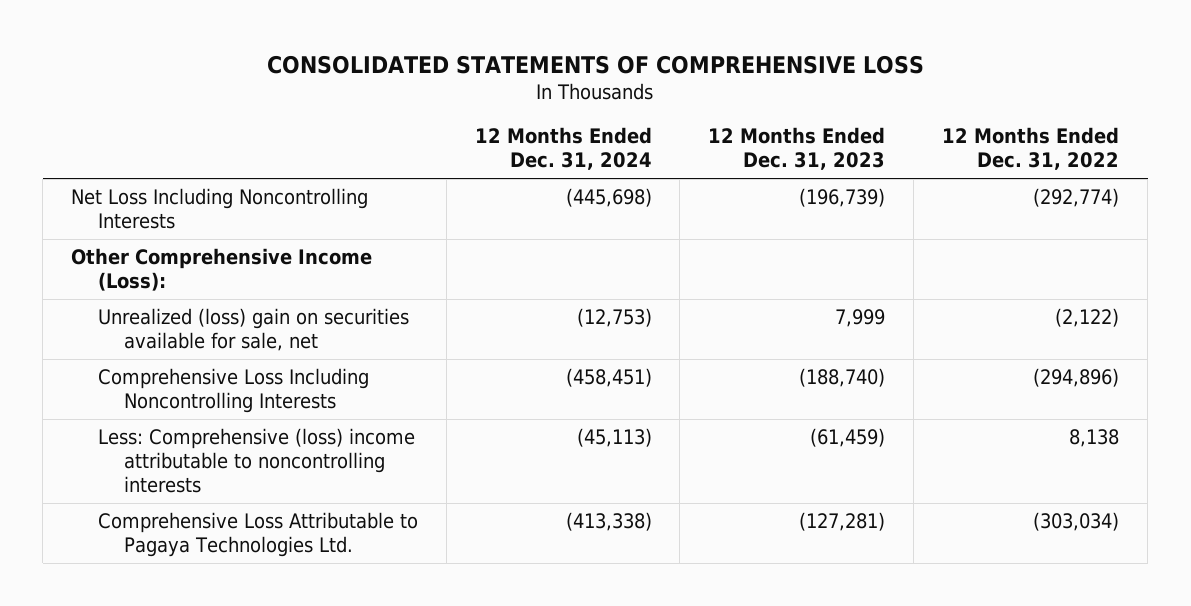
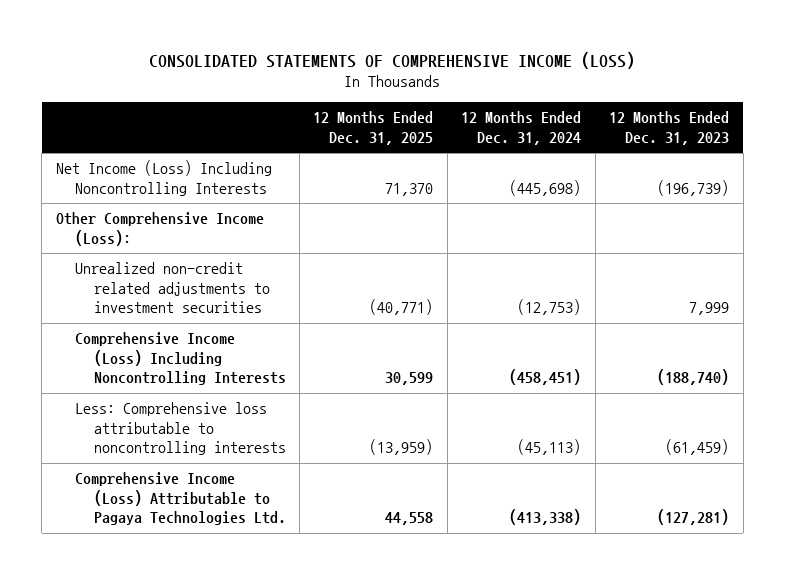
[267,54,925,74] CONSOLIDATED STATEMENTS OF COMPREHENSIVE LOSS -> [149,51,636,69] CONSOLIDATED STATEMENTS OF COMPREHENSIVE INCOME (LOSS)
[942,127,1120,171] 12 Months Ended Dec. 31, 2022 -> none
none -> [313,111,434,145] 12 Months Ended Dec. 31, 2025
[71,188,369,229] Net Loss Including Noncontrolling Interests -> [55,160,272,196] Net Income (Loss) Including Noncontrolling Interests
[97,308,409,351] Unrealized (loss) gain on securities available for sale, net -> [74,262,270,314] Unrealized non-credit related adjustments to investment securities
[97,368,369,413] Comprehensive Loss Including Noncontrolling Interests -> [74,332,286,386] Comprehensive Income (Loss) Including Noncontrolling Interests
[97,428,415,493] Less: Comprehensive (loss) income attributable to noncontrolling interests -> [74,402,286,456] Less: Comprehensive loss attributable to noncontrolling interests
[97,512,418,557] Comprehensive Loss Attributable to Pagaya Technologies Ltd. -> [74,472,286,526] Comprehensive Income (Loss) Attributable to Pagaya Technologies Ltd.

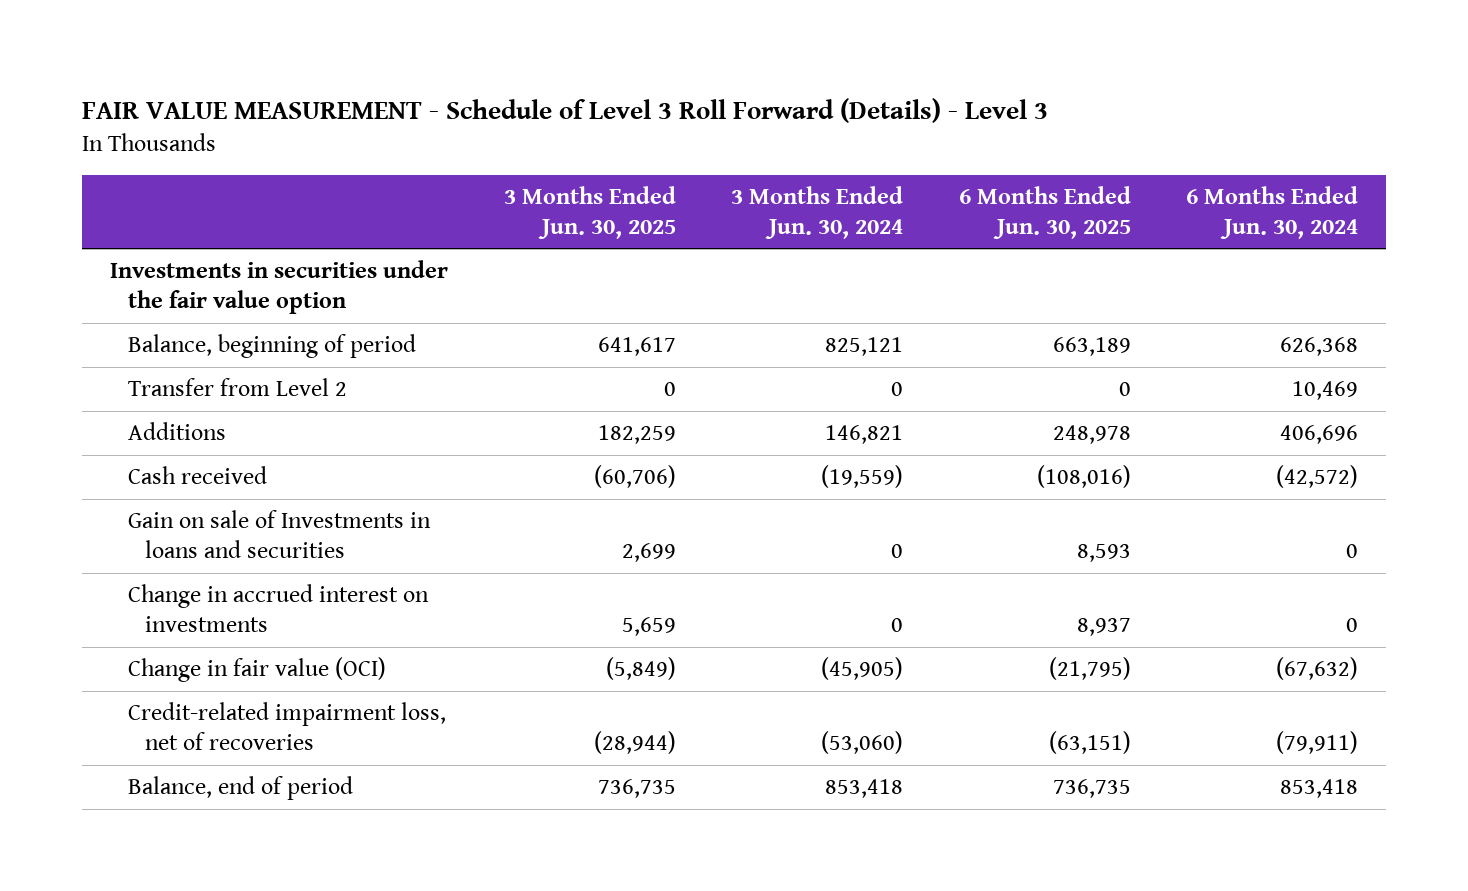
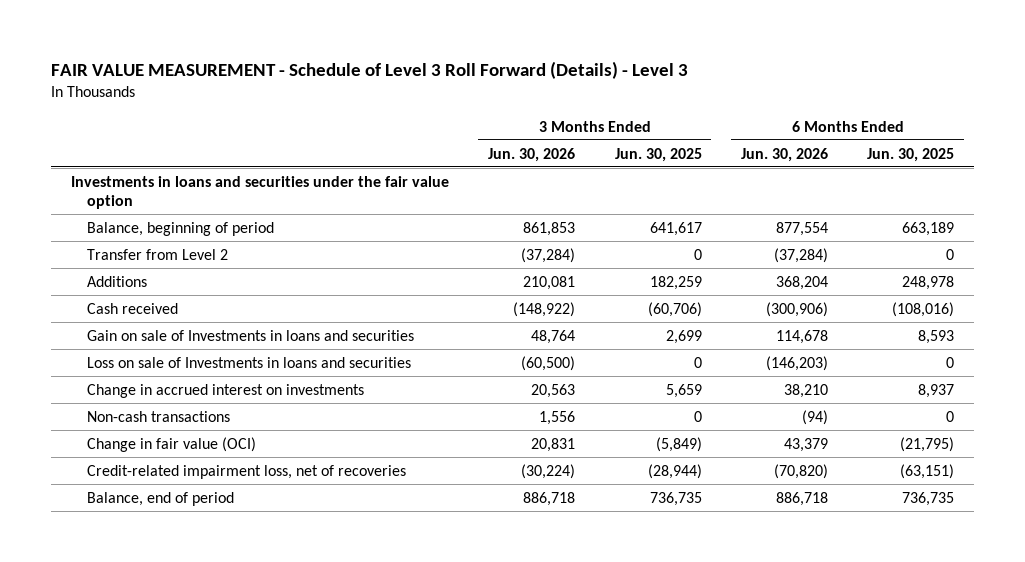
[731,186,904,239] 3 Months Ended Jun. 30, 2024 -> none
[1186,186,1359,239] 6 Months Ended Jun. 30, 2024 -> none
none -> [488,147,576,162] Jun. 30, 2026
none -> [741,147,829,162] Jun. 30, 2026
[110,260,449,314] Investments in securities under the fair value option -> [70,175,449,209] Investments in loans and securities under the fair value option
none -> [87,356,412,368] Loss on sale of Investments in loans and securities
none -> [87,410,231,422] Non-cash transactions

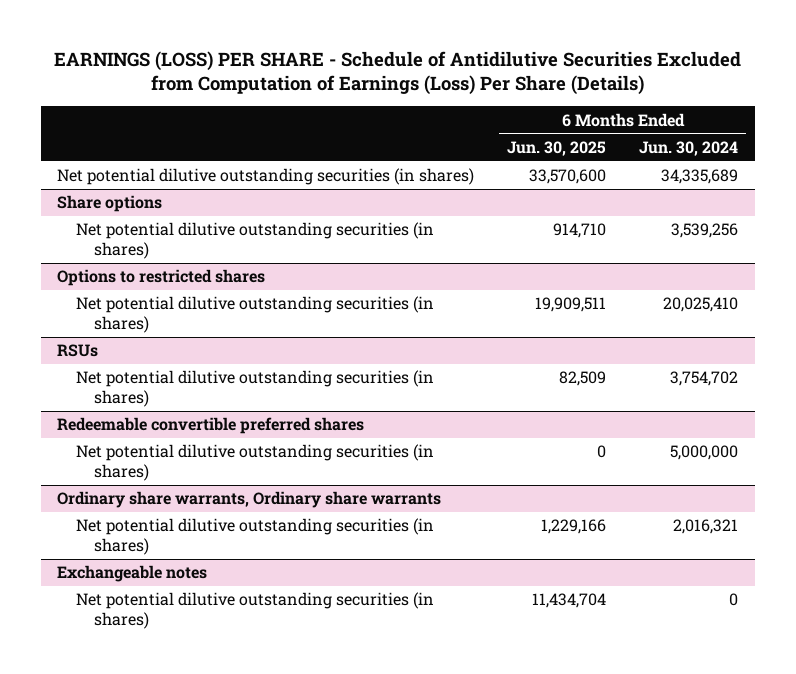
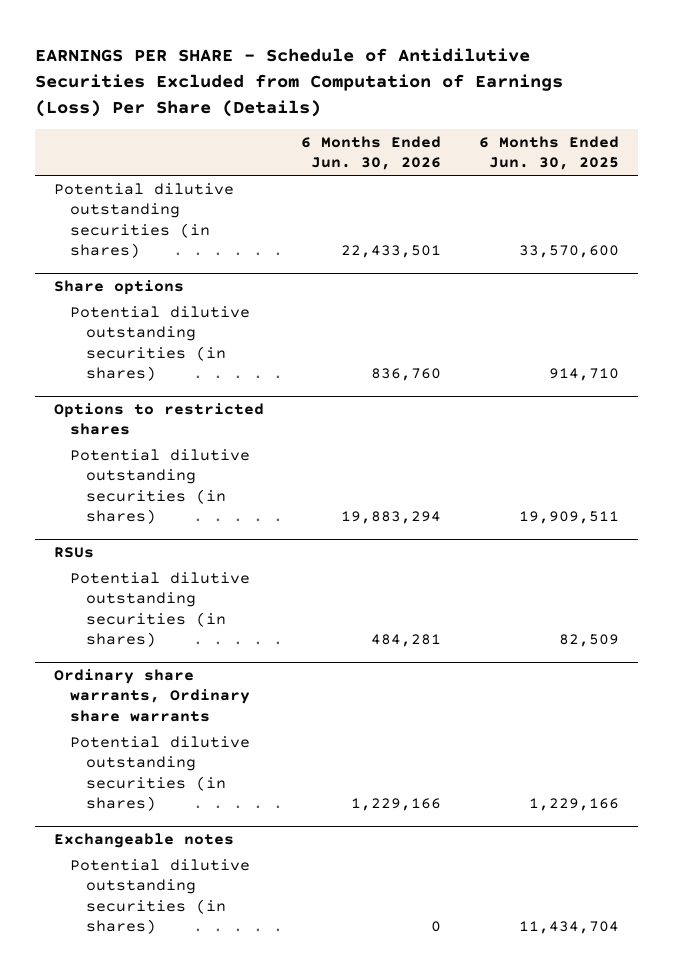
[53,50,741,96] EARNINGS (LOSS) PER SHARE - Schedule of Antidilutive Securities Excluded from Computation of Earnings (Loss) Per Share (Details) -> [34,47,563,117] EARNINGS PER SHARE - Schedule of Antidilutive Securities Excluded from Computation of Earnings (Loss) Per Share (Details)
[639,141,739,157] Jun. 30, 2024 -> none
none -> [301,136,442,171] 6 Months Ended Jun. 30, 2026
[57,168,475,186] Net potential dilutive outstanding securities (in shares) -> [53,182,234,259] Potential dilutive outstanding securities (in shares)
[75,222,434,260] Net potential dilutive outstanding securities (in shares) -> [69,305,250,382] Potential dilutive outstanding securities (in shares)
[75,296,434,334] Net potential dilutive outstanding securities (in shares) -> [69,448,250,525] Potential dilutive outstanding securities (in shares)
[57,417,365,435] Redeemable convertible preferred shares -> none
[75,444,434,482] Net potential dilutive outstanding securities (in shares) -> none
[75,370,434,408] Net potential dilutive outstanding securities (in shares) -> [69,571,250,648] Potential dilutive outstanding securities (in shares)
[75,518,434,556] Net potential dilutive outstanding securities (in shares) -> [69,735,250,812] Potential dilutive outstanding securities (in shares)
[75,592,434,630] Net potential dilutive outstanding securities (in shares) -> [69,858,250,935] Potential dilutive outstanding securities (in shares)

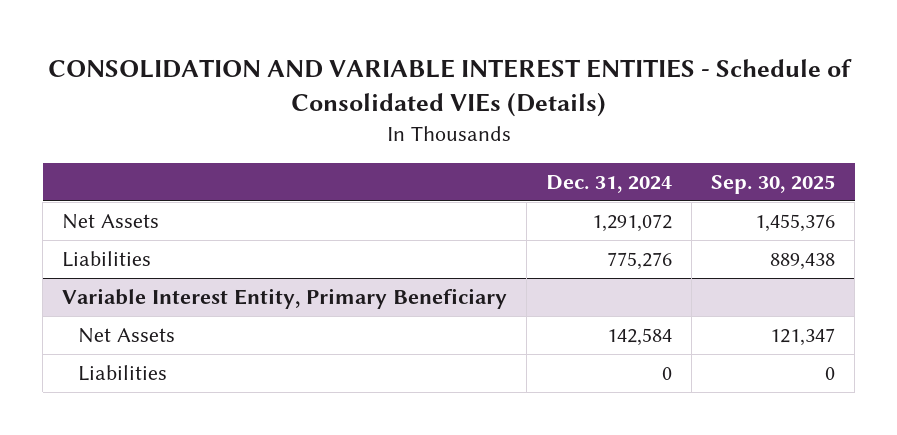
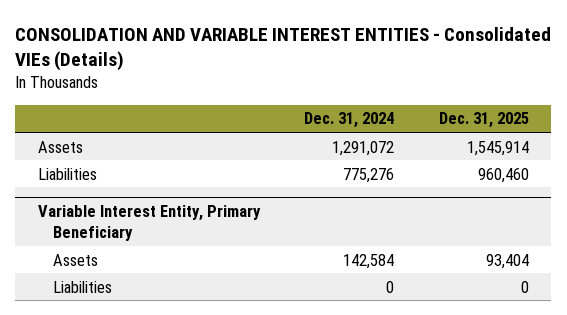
[47,58,852,117] CONSOLIDATION AND VARIABLE INTEREST ENTITIES - Schedule of Consolidated VIEs (Details) -> [15,26,552,72] CONSOLIDATION AND VARIABLE INTEREST ENTITIES - Consolidated VIEs (Details)
[711,174,836,194] Sep. 30, 2025 -> none
none -> [438,112,529,129] Dec. 31, 2025
[62,214,160,230] Net Assets -> [37,140,83,153] Assets
[77,328,175,344] Net Assets -> [53,253,99,266] Assets

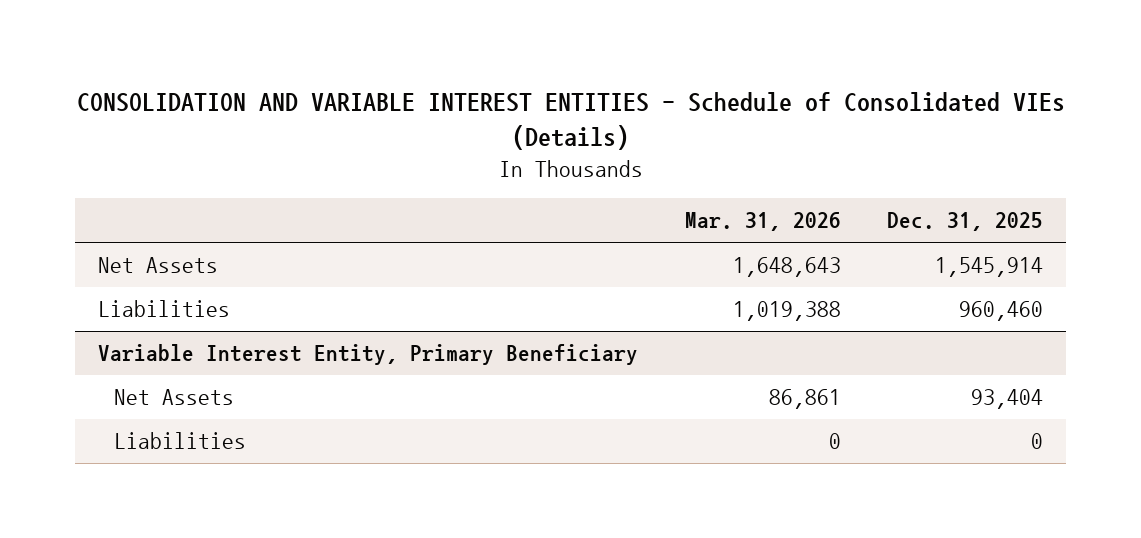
[15,26,552,72] CONSOLIDATION AND VARIABLE INTEREST ENTITIES - Consolidated VIEs (Details) -> [76,92,1065,151] CONSOLIDATION AND VARIABLE INTEREST ENTITIES - Schedule of Consolidated VIEs (Details)
[304,112,395,129] Dec. 31, 2024 -> none
none -> [684,212,841,232] Mar. 31, 2026
[37,140,83,153] Assets -> [98,257,219,274] Net Assets
[53,253,99,266] Assets -> [114,389,235,406] Net Assets

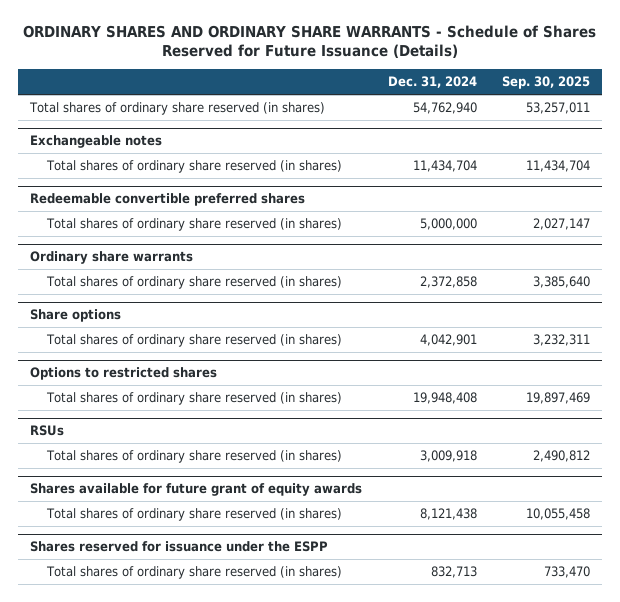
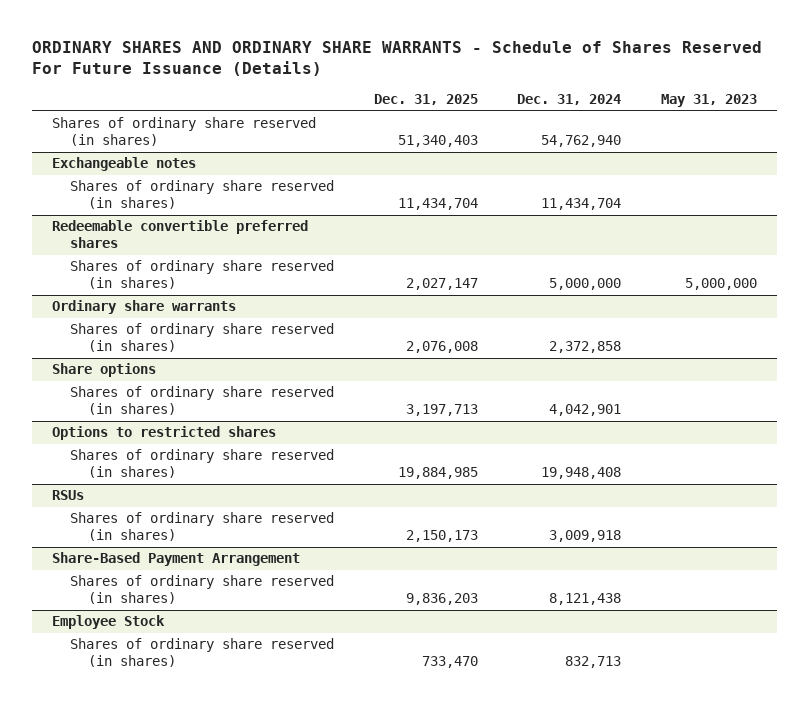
[23,25,597,59] ORDINARY SHARES AND ORDINARY SHARE WARRANTS - Schedule of Shares Reserved for Future Issuance (Details) -> [32,41,763,77] ORDINARY SHARES AND ORDINARY SHARE WARRANTS - Schedule of Shares Reserved For Future Issuance (Details)
[501,76,590,90] Sep. 30, 2025 -> none
none -> [373,93,478,105] Dec. 31, 2025
none -> [660,93,757,107] May 31, 2023
[29,102,326,116] Total shares of ordinary share reserved (in shares) -> [52,117,317,146] Shares of ordinary share reserved (in shares)
[45,160,342,174] Total shares of ordinary share reserved (in shares) -> [70,180,335,209] Shares of ordinary share reserved (in shares)
[45,218,342,232] Total shares of ordinary share reserved (in shares) -> [70,260,335,289] Shares of ordinary share reserved (in shares)
[45,276,342,290] Total shares of ordinary share reserved (in shares) -> [70,323,335,352] Shares of ordinary share reserved (in shares)
[45,334,342,348] Total shares of ordinary share reserved (in shares) -> [70,386,335,415] Shares of ordinary share reserved (in shares)
[45,392,342,406] Total shares of ordinary share reserved (in shares) -> [70,449,335,478] Shares of ordinary share reserved (in shares)
[45,450,342,464] Total shares of ordinary share reserved (in shares) -> [70,512,335,541] Shares of ordinary share reserved (in shares)
[30,483,363,497] Shares available for future grant of equity awards -> [52,552,301,567] Share-Based Payment Arrangement
[45,508,342,522] Total shares of ordinary share reserved (in shares) -> [70,575,335,604] Shares of ordinary share reserved (in shares)
[30,541,329,553] Shares reserved for issuance under the ESPP -> [52,615,166,630] Employee Stock
[45,566,342,580] Total shares of ordinary share reserved (in shares) -> [70,638,335,667] Shares of ordinary share reserved (in shares)

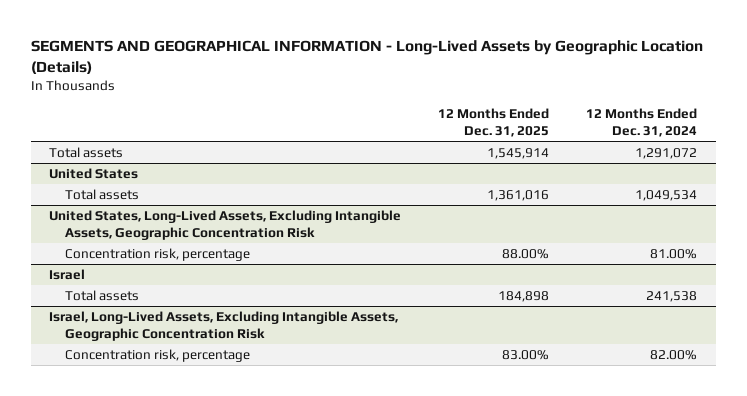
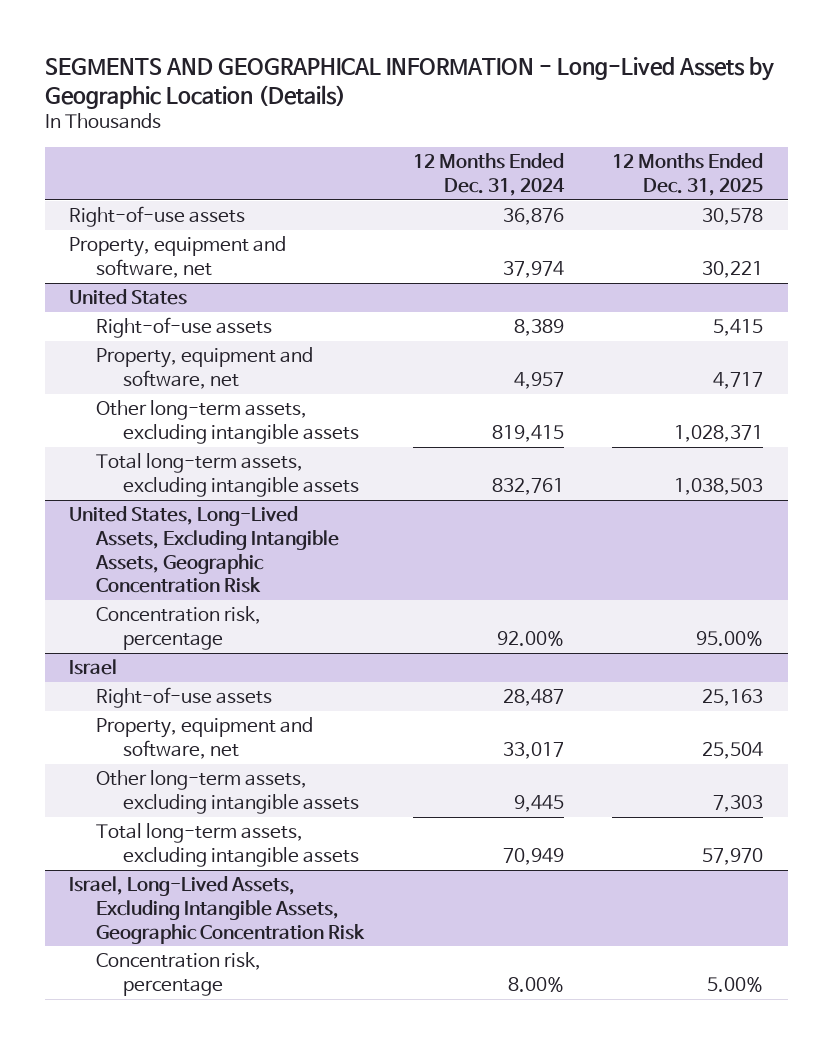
[49,146,124,158] Total assets -> none
none -> [69,206,246,228] Right-of-use assets
none -> [69,236,287,278] Property, equipment and software, net
none -> [96,317,273,339] Right-of-use assets
none -> [96,347,314,389] Property, equipment and software, net
none -> [96,400,360,444] Other long-term assets, excluding intangible assets
[65,188,140,200] Total assets -> [96,453,360,497] Total long-term assets, excluding intangible assets
[487,189,550,201] 1,361,016 -> [674,477,764,495] 1,038,503
[635,189,698,201] 1,049,534 -> [491,477,564,495] 832,761
[502,248,550,259] 88.00% -> [696,630,764,646] 95.00%
[650,248,698,259] 81.00% -> [496,630,564,646] 92.00%
none -> [96,687,273,709] Right-of-use assets
none -> [96,717,314,759] Property, equipment and software, net
none -> [96,770,360,814] Other long-term assets, excluding intangible assets
[65,289,140,301] Total assets -> [96,823,360,867] Total long-term assets, excluding intangible assets
[498,290,550,302] 184,898 -> [702,847,764,865] 57,970
[646,290,698,302] 241,538 -> [502,847,564,865] 70,949
[502,349,550,360] 83.00% -> [707,976,764,992] 5.00%
[650,349,698,360] 82.00% -> [507,976,564,992] 8.00%

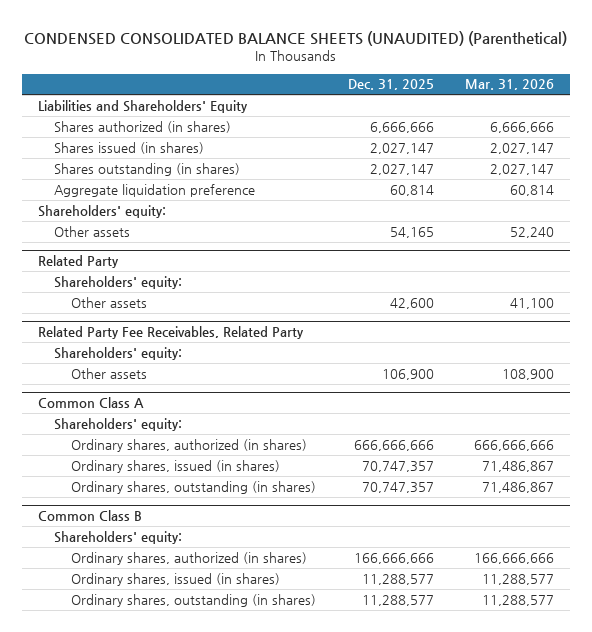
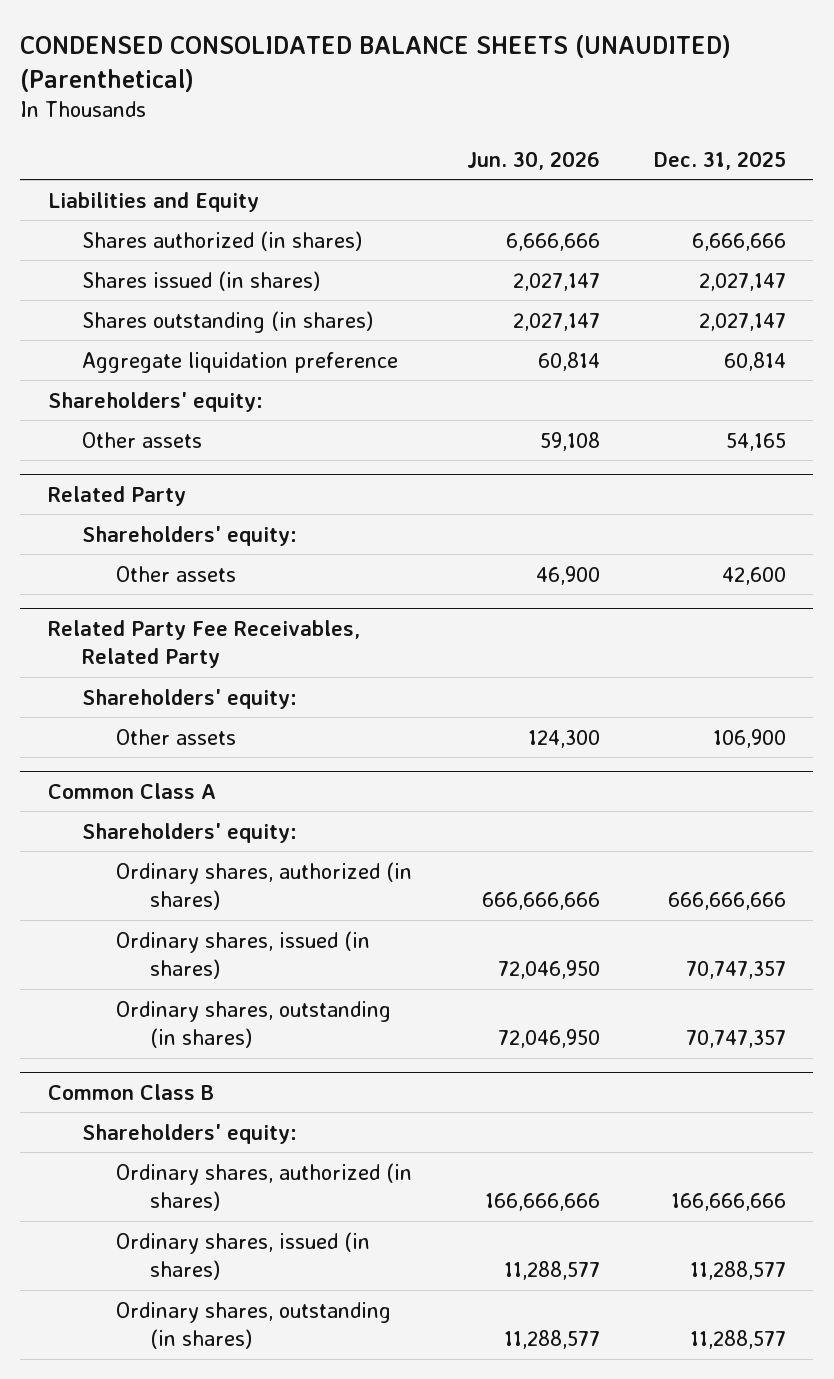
[465,79,555,91] Mar. 31, 2026 -> none
none -> [466,150,600,170] Jun. 30, 2026
[37,99,248,113] Liabilities and Shareholders' Equity -> [47,191,259,212] Liabilities and Equity

